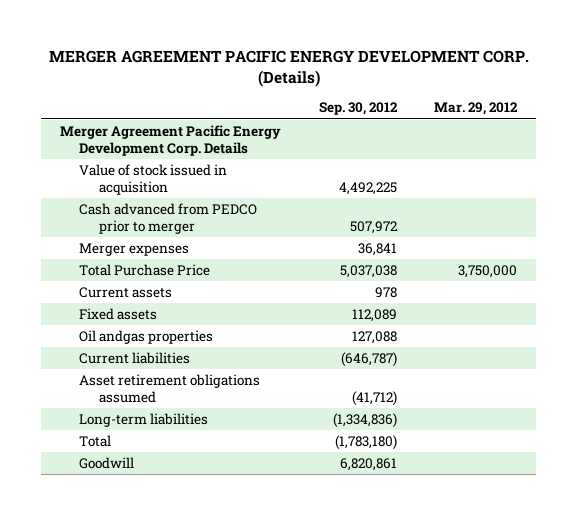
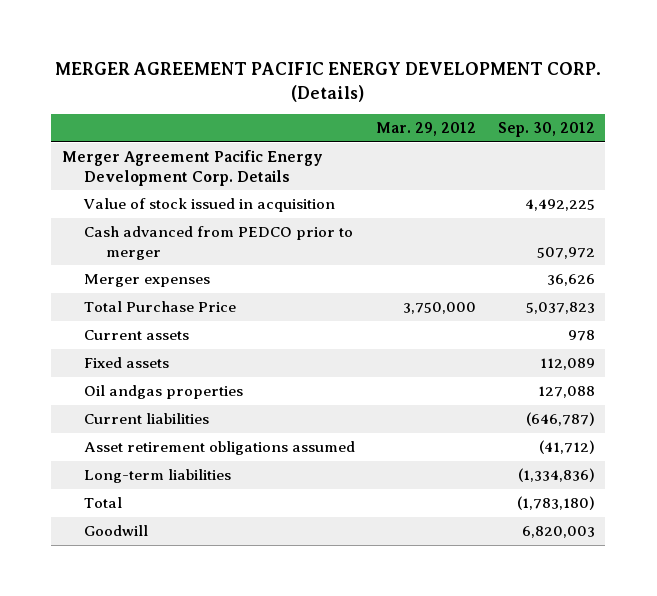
[357,243,397,257] 36,841 -> [546,274,595,287] 36,626
[339,265,397,279] 5,037,038 -> [525,302,595,315] 5,037,823
[339,458,397,472] 6,820,861 -> [521,526,595,539] 6,820,003

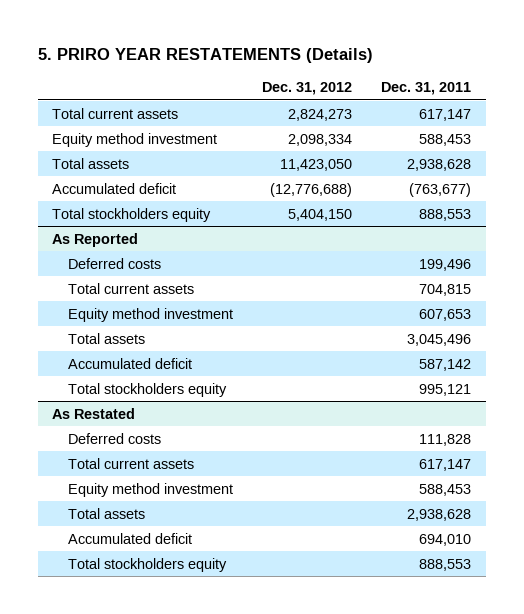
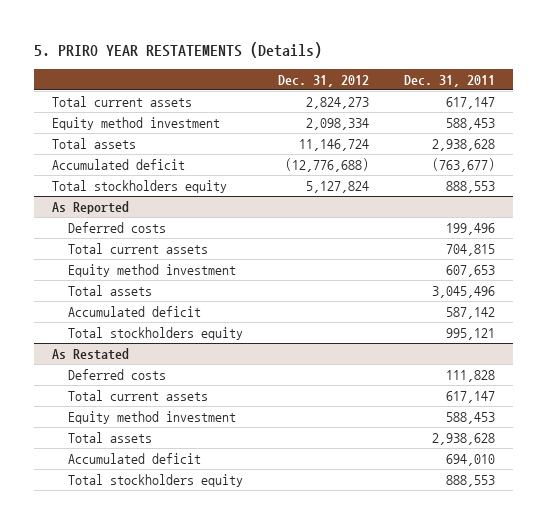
[279,158,352,171] 11,423,050 -> [298,138,369,151] 11,146,724
[287,208,352,221] 5,404,150 -> [305,180,369,193] 5,127,824

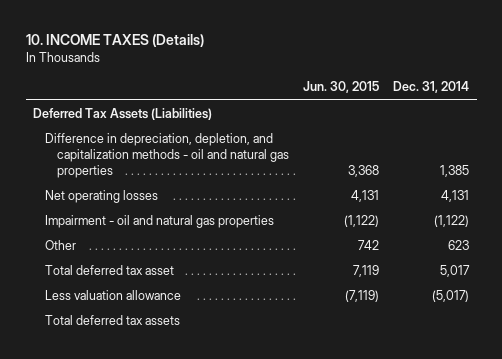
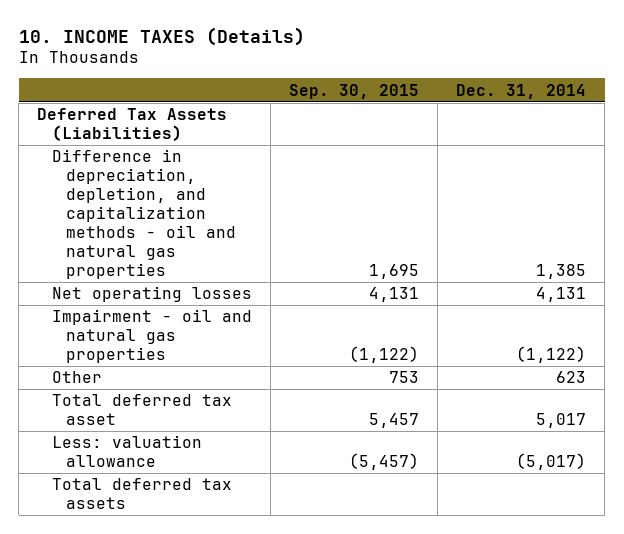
[302,81,379,94] Jun. 30, 2015 -> none
none -> [289,83,420,99] Sep. 30, 2015
[44,290,181,301] Less valuation allowance -> [51,435,202,468] Less: valuation allowance

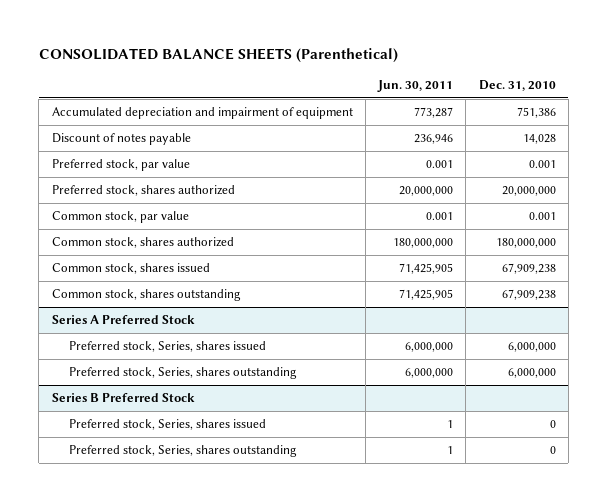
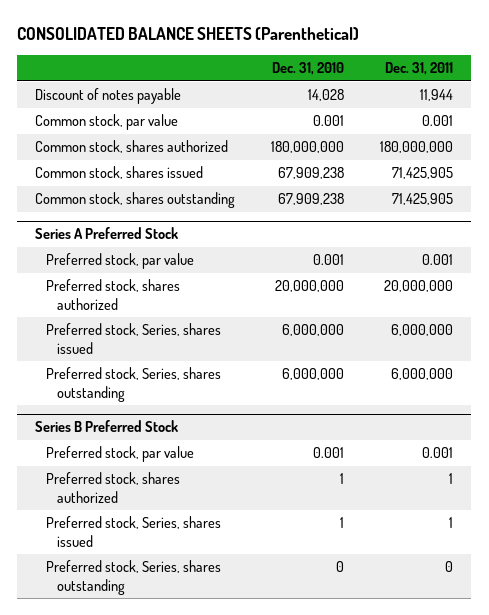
[377,79,454,92] Jun. 30, 2011 -> none
none -> [385,61,454,75] Dec. 31, 2011
[51,107,353,120] Accumulated depreciation and impairment of equipment -> none
[51,159,190,172] Preferred stock, par value -> none
[51,185,235,197] Preferred stock, shares authorized -> none
none -> [46,253,195,270] Preferred stock, par value
none -> [46,279,181,310] Preferred stock, shares authorized
none -> [46,446,195,463] Preferred stock, par value
none -> [46,472,181,503] Preferred stock, shares authorized
[549,420,556,429] 0 -> [340,517,345,529] 1

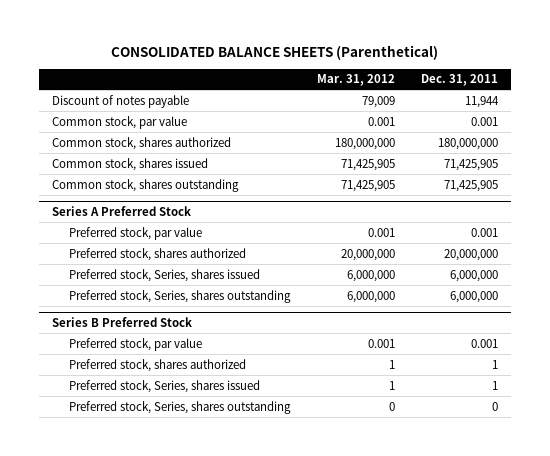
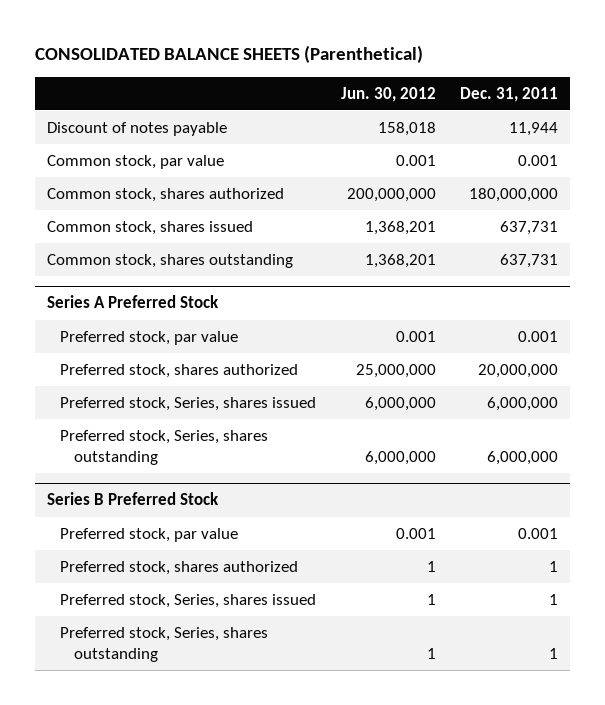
[316,74,395,87] Mar. 31, 2012 -> none
none -> [340,86,436,102] Jun. 30, 2012
[443,158,498,171] 71,425,905 -> [500,220,559,235] 637,731
[443,179,498,192] 71,425,905 -> [500,253,559,268] 637,731
[491,401,498,411] 0 -> [549,647,559,659] 1

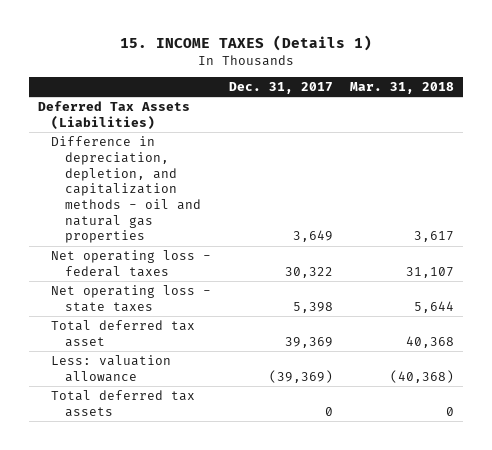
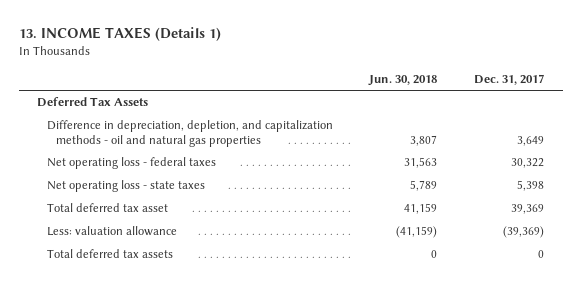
[120,34,373,51] 15. INCOME TAXES (Details 1) -> [19,27,222,42] 13. INCOME TAXES (Details 1)
[350,81,455,94] Mar. 31, 2018 -> none
none -> [368,74,438,86] Jun. 30, 2018
[37,101,190,130] Deferred Tax Assets (Liabilities) -> [37,97,149,108] Deferred Tax Assets

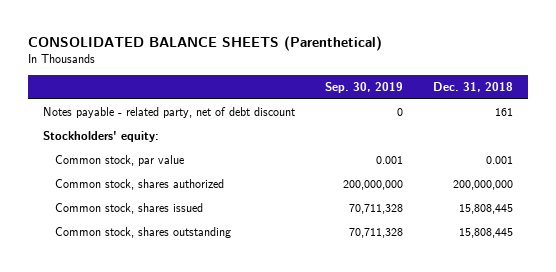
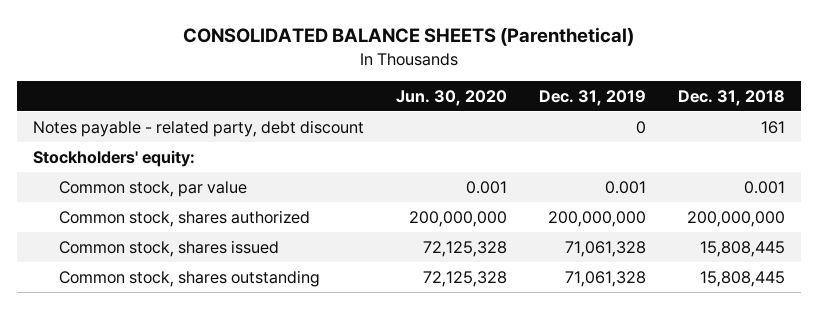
[325,82,404,94] Sep. 30, 2019 -> none
none -> [396,89,508,106] Jun. 30, 2020
none -> [539,89,647,106] Dec. 31, 2019
[42,107,295,119] Notes payable - related party, net of debt discount -> [32,119,364,137] Notes payable - related party, debt discount

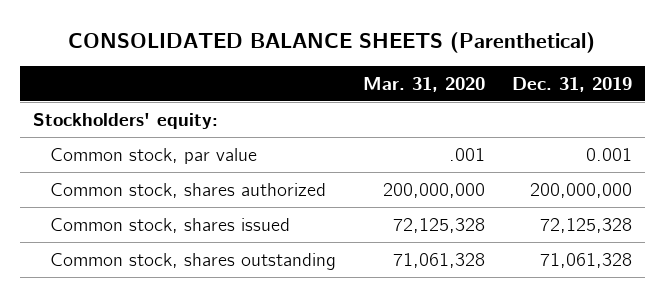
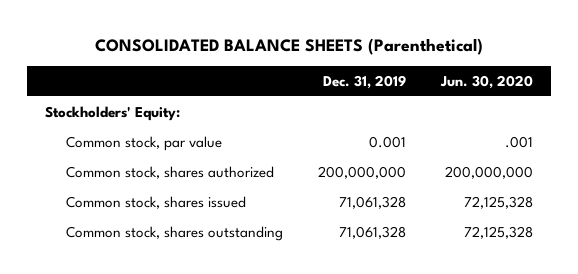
[363,76,486,92] Mar. 31, 2020 -> none
none -> [440,74,534,89] Jun. 30, 2020
[32,112,218,129] Stockholders' equity: -> [44,106,180,122] Stockholders' Equity:
[539,217,632,233] 72,125,328 -> [339,196,407,210] 71,061,328

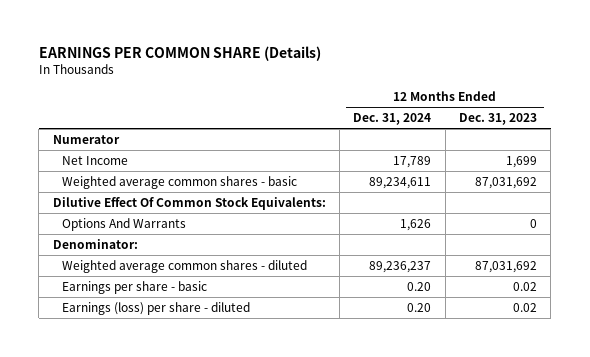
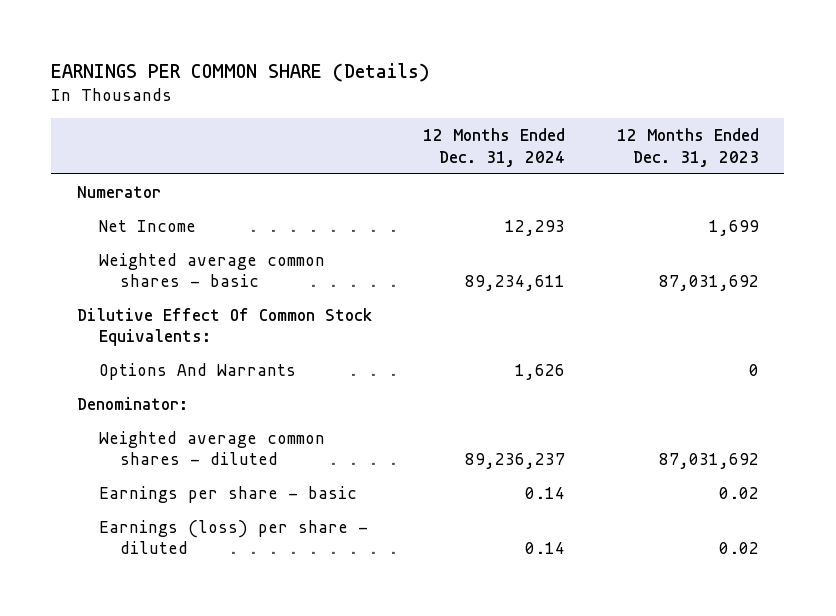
[393,155,432,168] 17,789 -> [505,219,566,236] 12,293
[407,281,432,291] 0.20 -> [525,486,566,499] 0.14
[407,302,432,312] 0.20 -> [525,542,566,555] 0.14

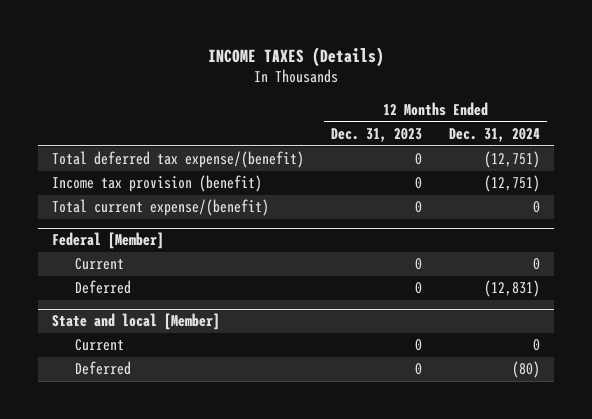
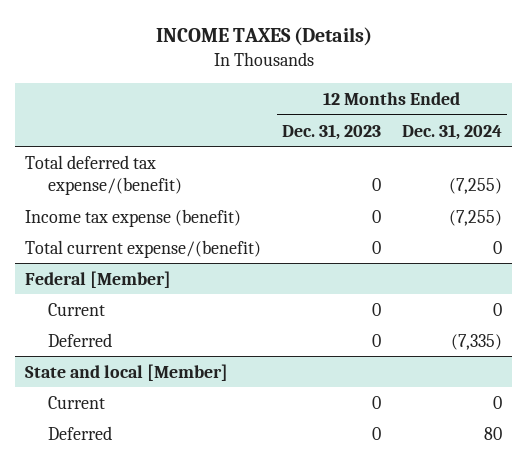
[484,151,541,169] (12,751) -> [448,178,502,195] (7,255)
[51,175,262,193] Income tax provision (benefit) -> [25,208,242,227] Income tax expense (benefit)
[484,175,541,193] (12,751) -> [448,209,502,226] (7,255)
[484,280,541,298] (12,831) -> [450,333,502,350] (7,335)
[512,361,541,379] (80) -> [483,426,502,440] 80

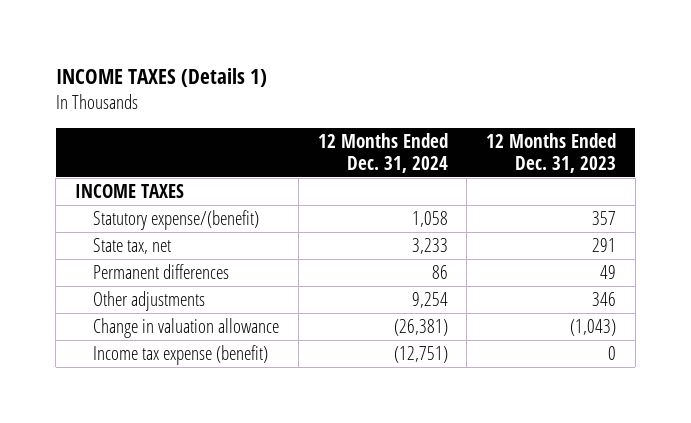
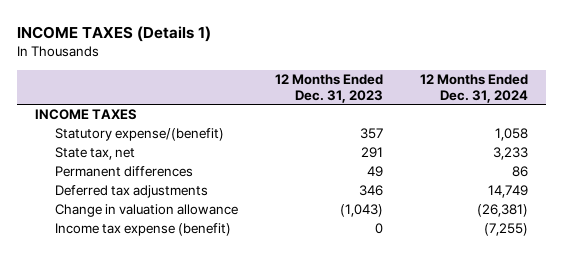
[93,291,206,312] Other adjustments -> none
none -> [55,185,209,199] Deferred tax adjustments
[393,346,448,364] (12,751) -> [483,223,528,237] (7,255)

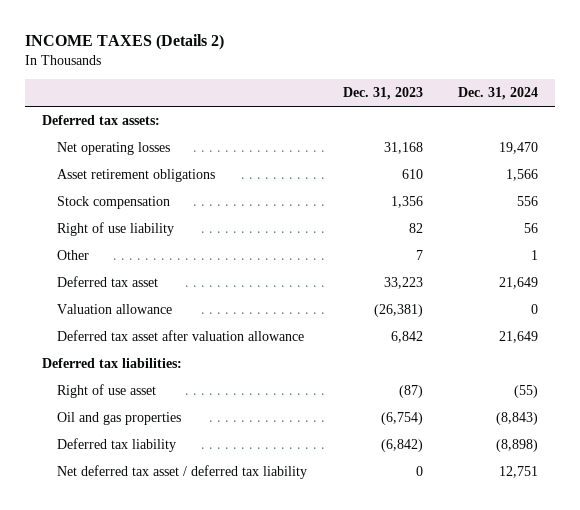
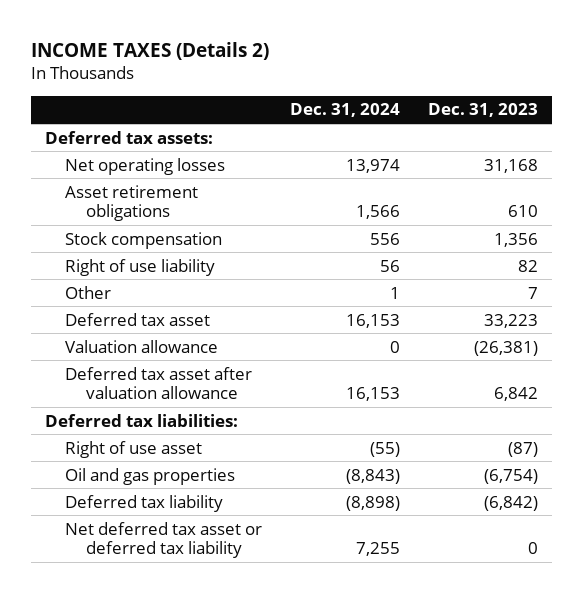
[498,142,538,155] 19,470 -> [346,158,401,173] 13,974
[498,277,538,290] 21,649 -> [346,313,401,328] 16,153
[498,331,538,344] 21,649 -> [346,386,401,401] 16,153
[57,465,308,480] Net deferred tax asset / deferred tax liability -> [65,521,263,558] Net deferred tax asset or deferred tax liability
[498,466,538,479] 12,751 -> [356,541,401,556] 7,255

